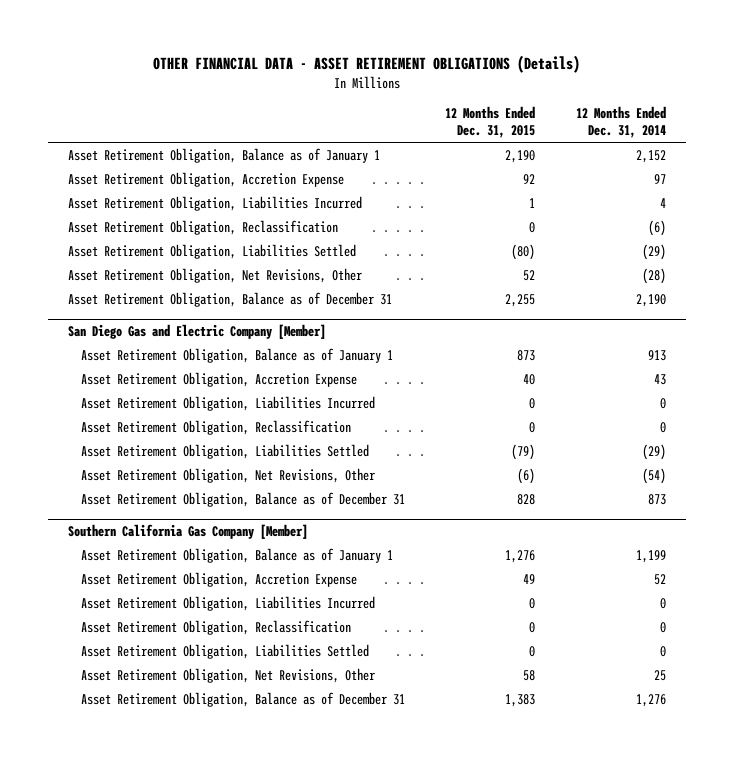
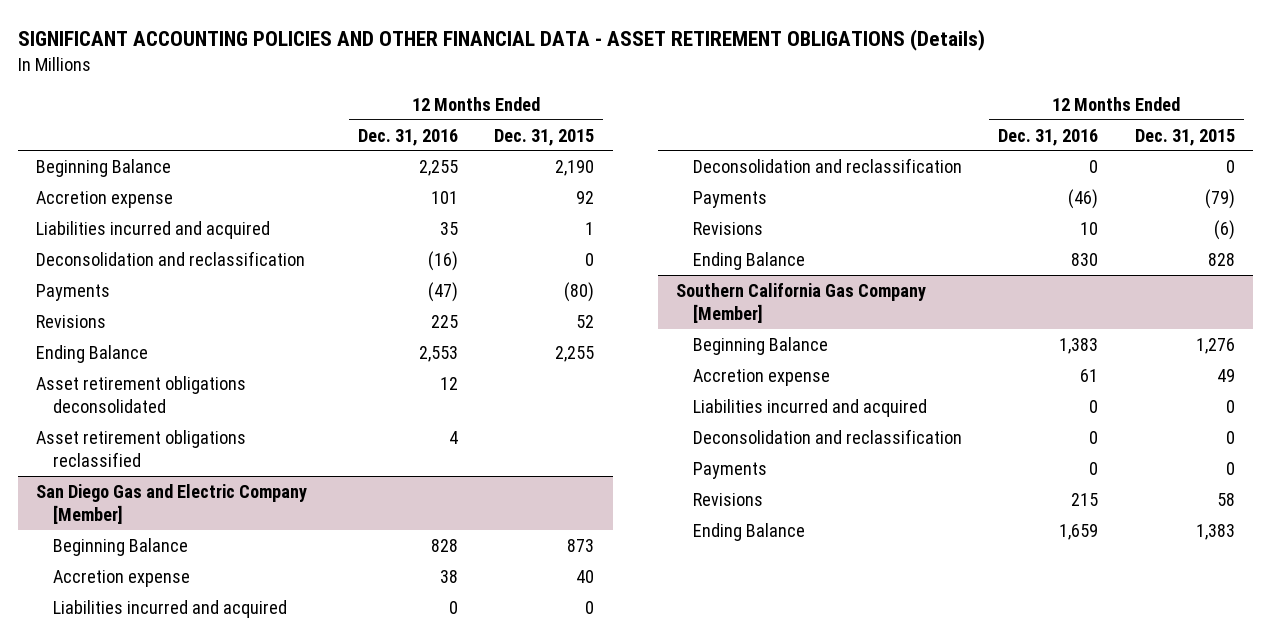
[152,55,580,74] OTHER FINANCIAL DATA - ASSET RETIREMENT OBLIGATIONS (Details) -> [17,29,985,52] SIGNIFICANT ACCOUNTING POLICIES AND OTHER FINANCIAL DATA - ASSET RETIREMENT OBLIGATIONS (Details)
[575,106,666,139] 12 Months Ended Dec. 31, 2014 -> none
none -> [357,128,458,146] Dec. 31, 2016
[67,147,380,163] Asset Retirement Obligation, Balance as of January 1 -> [36,158,172,177] Beginning Balance
[67,171,344,187] Asset Retirement Obligation, Accretion Expense -> [36,190,174,208] Accretion expense
[67,195,362,211] Asset Retirement Obligation, Liabilities Incurred -> [36,220,271,239] Liabilities incurred and acquired
[67,219,338,235] Asset Retirement Obligation, Reclassification -> [36,250,306,266] Deconsolidation and reclassification
[67,243,356,259] Asset Retirement Obligation, Liabilities Settled -> [36,283,111,301] Payments
[67,267,362,283] Asset Retirement Obligation, Net Revisions, Other -> [36,314,107,328] Revisions
[67,291,392,307] Asset Retirement Obligation, Balance as of December 31 -> [36,344,149,363] Ending Balance
none -> [36,375,247,414] Asset retirement obligations deconsolidated
none -> [36,429,247,468] Asset retirement obligations reclassified
[81,347,394,363] Asset Retirement Obligation, Balance as of January 1 -> [52,537,188,556] Beginning Balance
[81,371,358,387] Asset Retirement Obligation, Accretion Expense -> [52,569,190,587] Accretion expense
[81,395,376,411] Asset Retirement Obligation, Liabilities Incurred -> [52,599,287,618] Liabilities incurred and acquired
[81,419,352,435] Asset Retirement Obligation, Reclassification -> [692,157,962,173] Deconsolidation and reclassification
[81,443,370,459] Asset Retirement Obligation, Liabilities Settled -> [692,190,767,208] Payments
[81,467,376,483] Asset Retirement Obligation, Net Revisions, Other -> [692,221,763,235] Revisions
[81,491,406,507] Asset Retirement Obligation, Balance as of December 31 -> [692,251,805,270] Ending Balance
[81,547,394,563] Asset Retirement Obligation, Balance as of January 1 -> [692,336,828,355] Beginning Balance
[81,571,358,587] Asset Retirement Obligation, Accretion Expense -> [692,368,830,386] Accretion expense
[81,595,376,611] Asset Retirement Obligation, Liabilities Incurred -> [692,398,927,417] Liabilities incurred and acquired
[81,619,352,635] Asset Retirement Obligation, Reclassification -> [692,428,962,444] Deconsolidation and reclassification
[81,643,370,659] Asset Retirement Obligation, Liabilities Settled -> [692,461,767,479] Payments
[81,667,376,683] Asset Retirement Obligation, Net Revisions, Other -> [692,492,763,506] Revisions
[81,691,406,707] Asset Retirement Obligation, Balance as of December 31 -> [692,522,805,541] Ending Balance

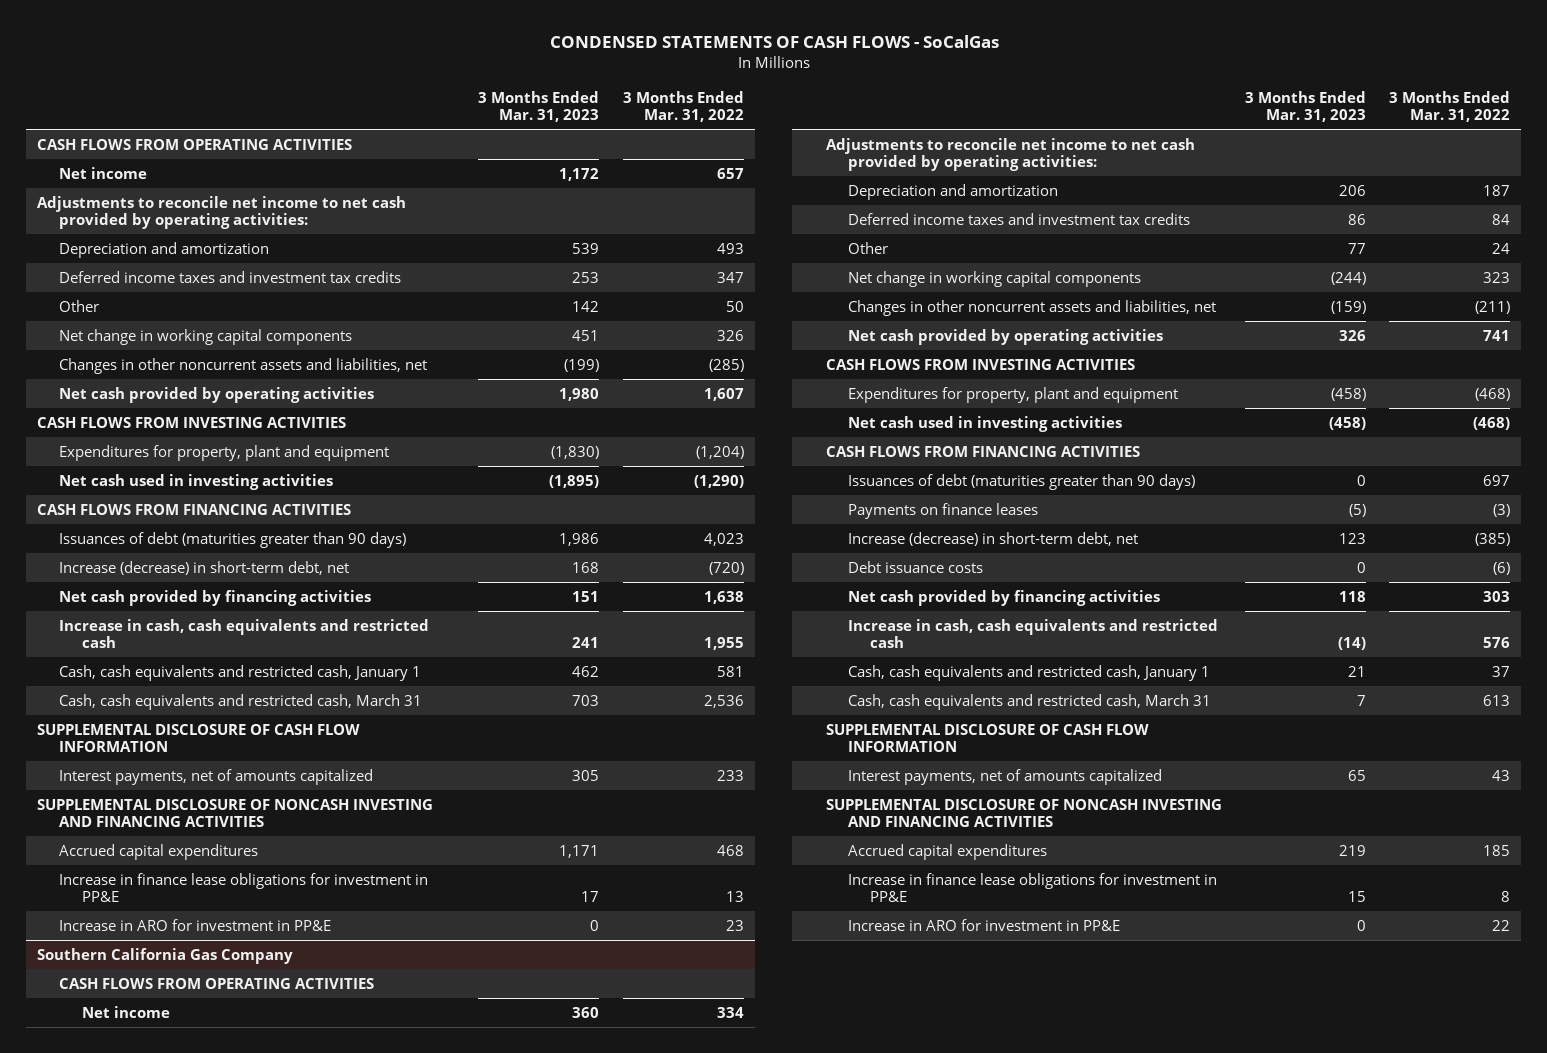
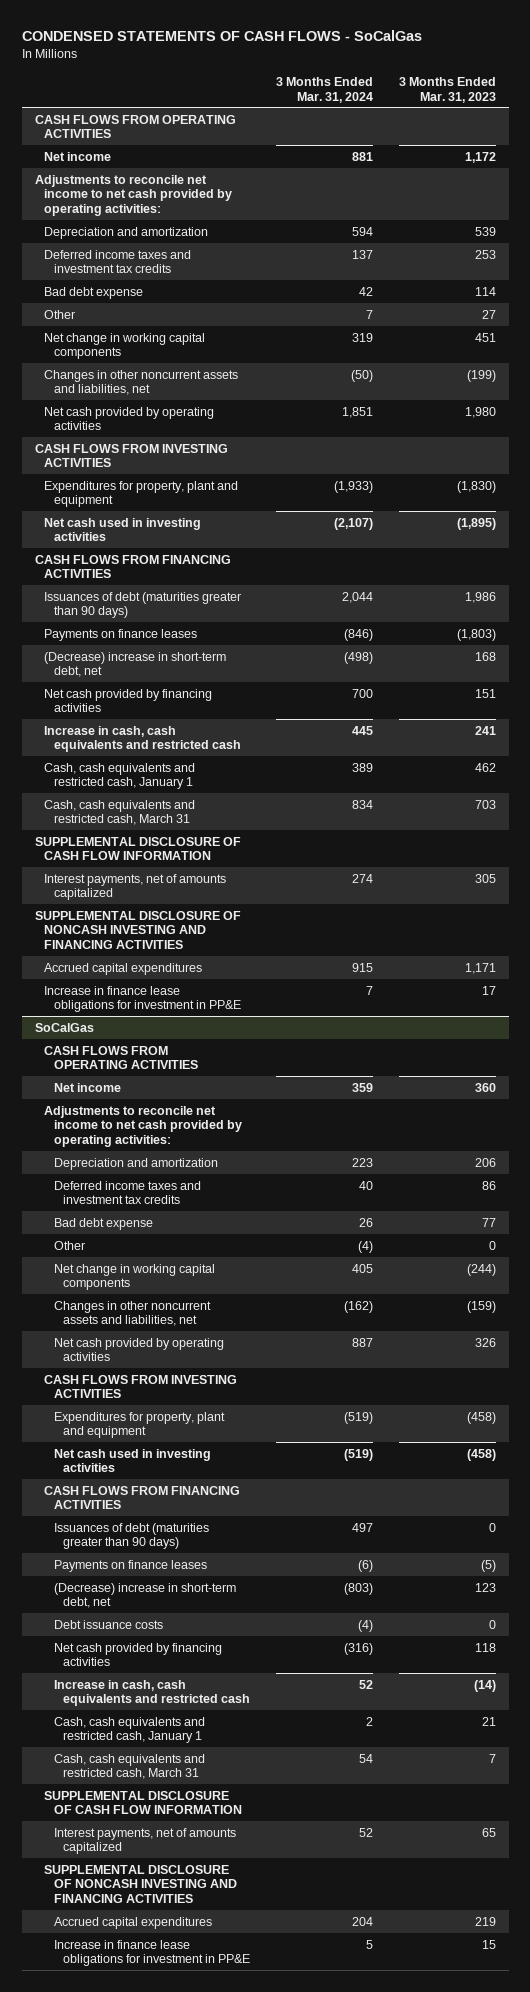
[622,90,744,123] 3 Months Ended Mar. 31, 2022 -> none
none -> [276,76,374,103] 3 Months Ended Mar. 31, 2024
none -> [44,286,144,299] Bad debt expense
[572,300,600,312] 142 -> [481,309,496,319] 27
none -> [44,628,198,641] Payments on finance leases
[59,560,350,575] Increase (decrease) in short-term debt, net -> [44,651,227,678] (Decrease) increase in short-term debt, net
[59,918,332,931] Increase in ARO for investment in PP&E -> none
[37,947,294,964] Southern California Gas Company -> [34,1022,94,1032] SoCalGas
none -> [53,1217,153,1230] Bad debt expense
[1347,242,1366,254] 77 -> [488,1240,496,1250] 0
[847,531,1138,546] Increase (decrease) in short-term debt, net -> [53,1582,236,1609] (Decrease) increase in short-term debt, net
[847,918,1120,931] Increase in ARO for investment in PP&E -> none

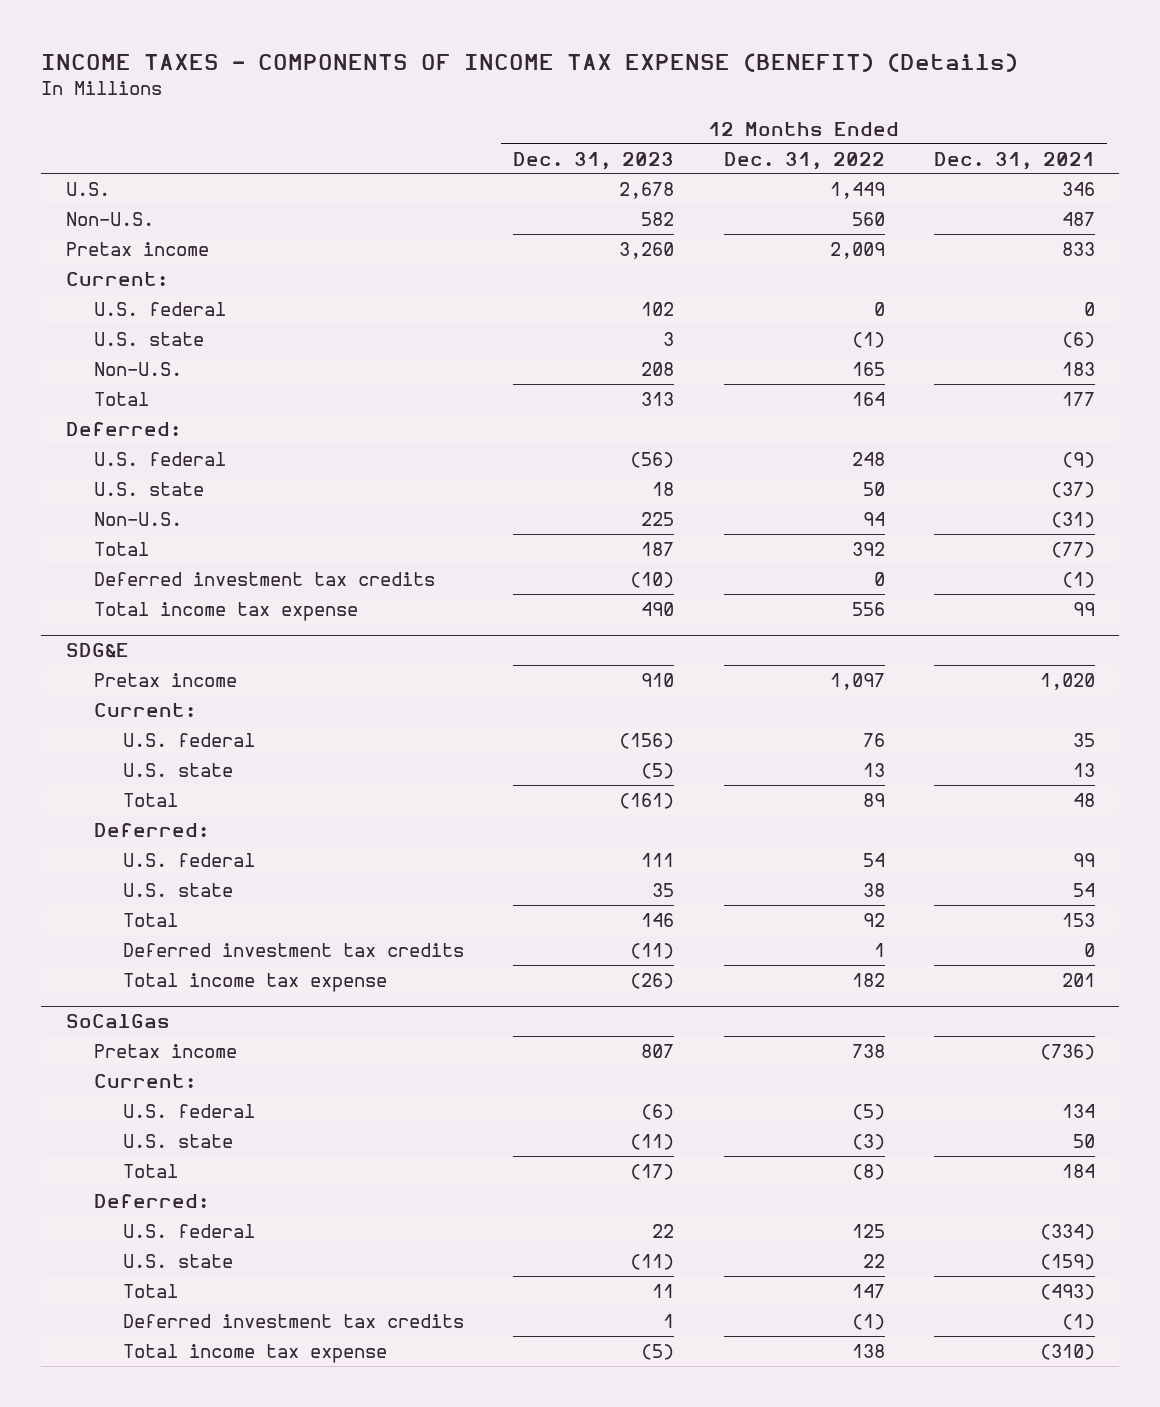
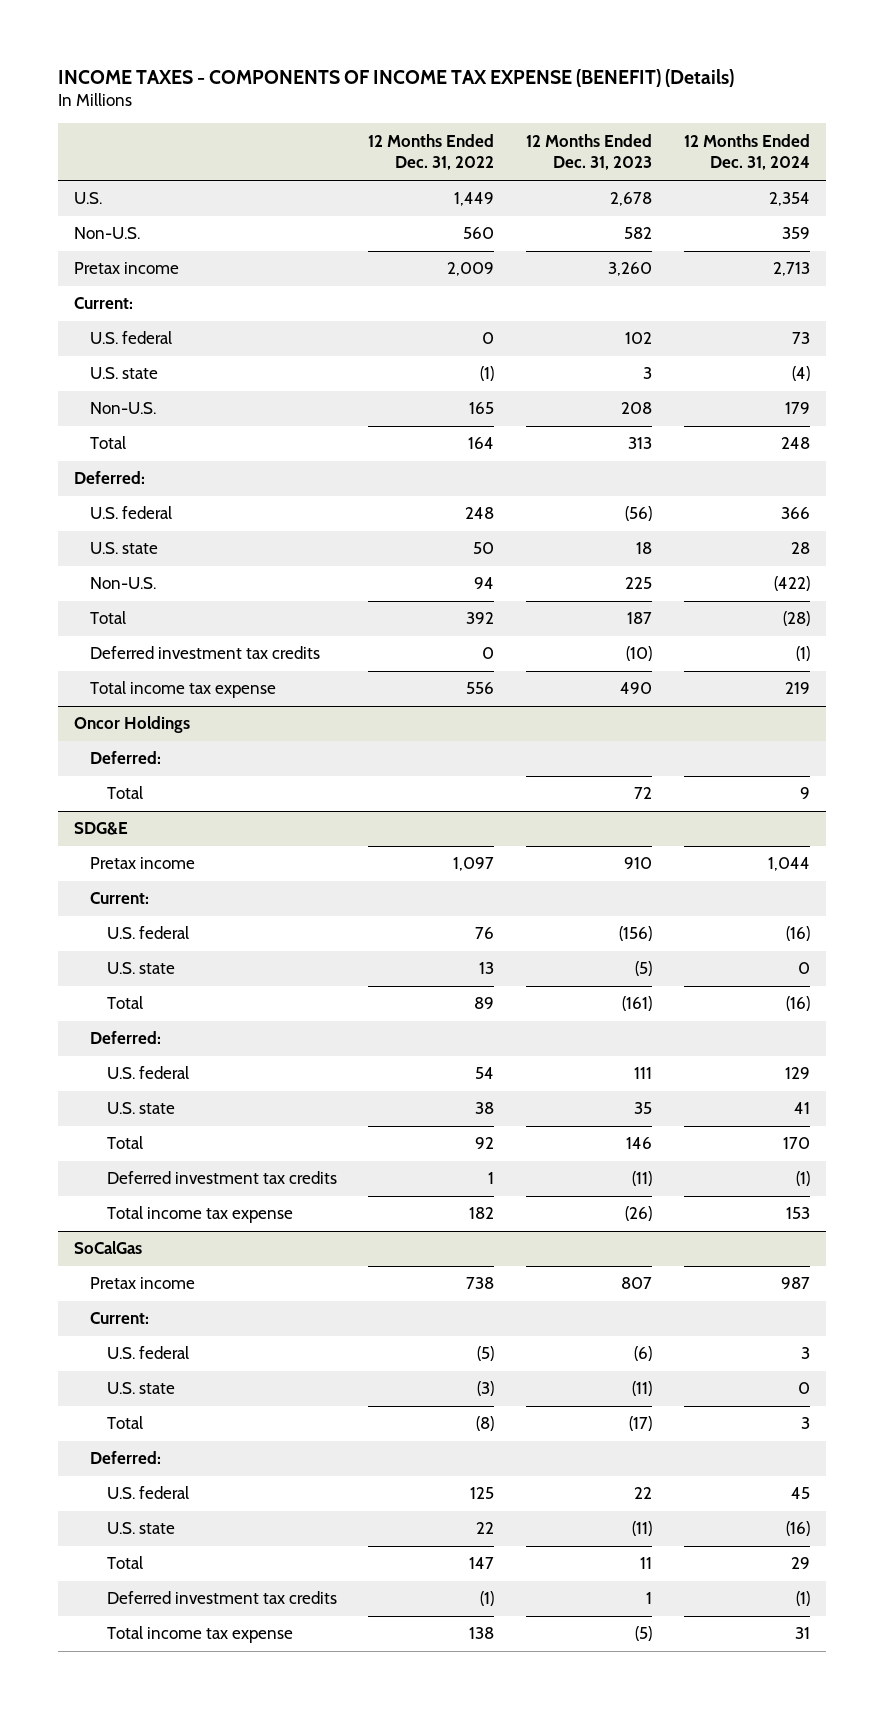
[933,151,1095,170] Dec. 31, 2021 -> none
none -> [683,133,810,171] 12 Months Ended Dec. 31, 2024
none -> [73,716,190,734] Oncor Holdings
none -> [90,751,162,765] Deferred:
none -> [106,786,143,800] Total

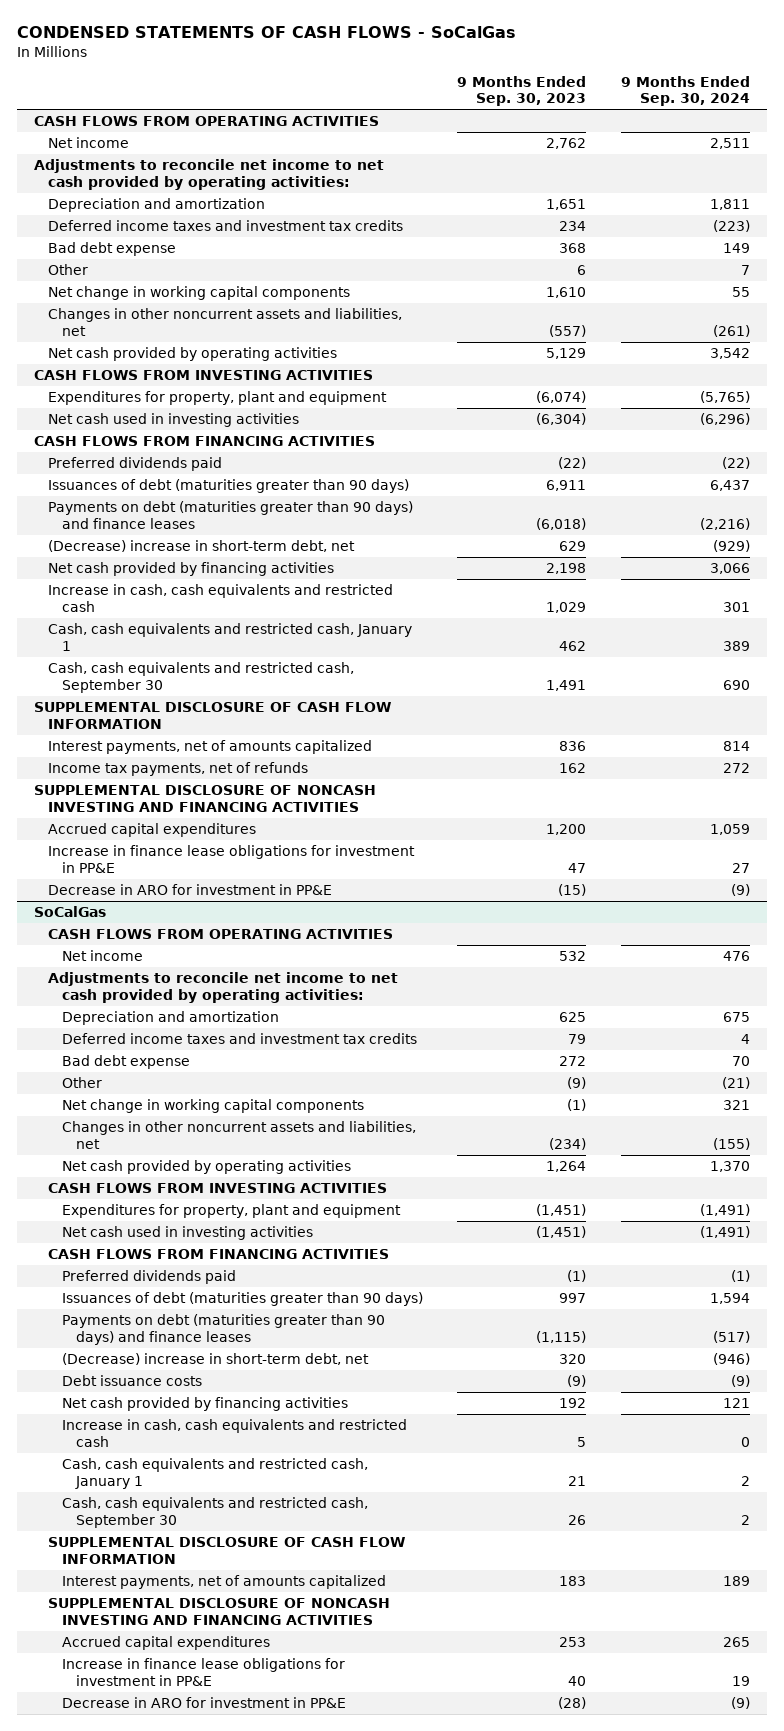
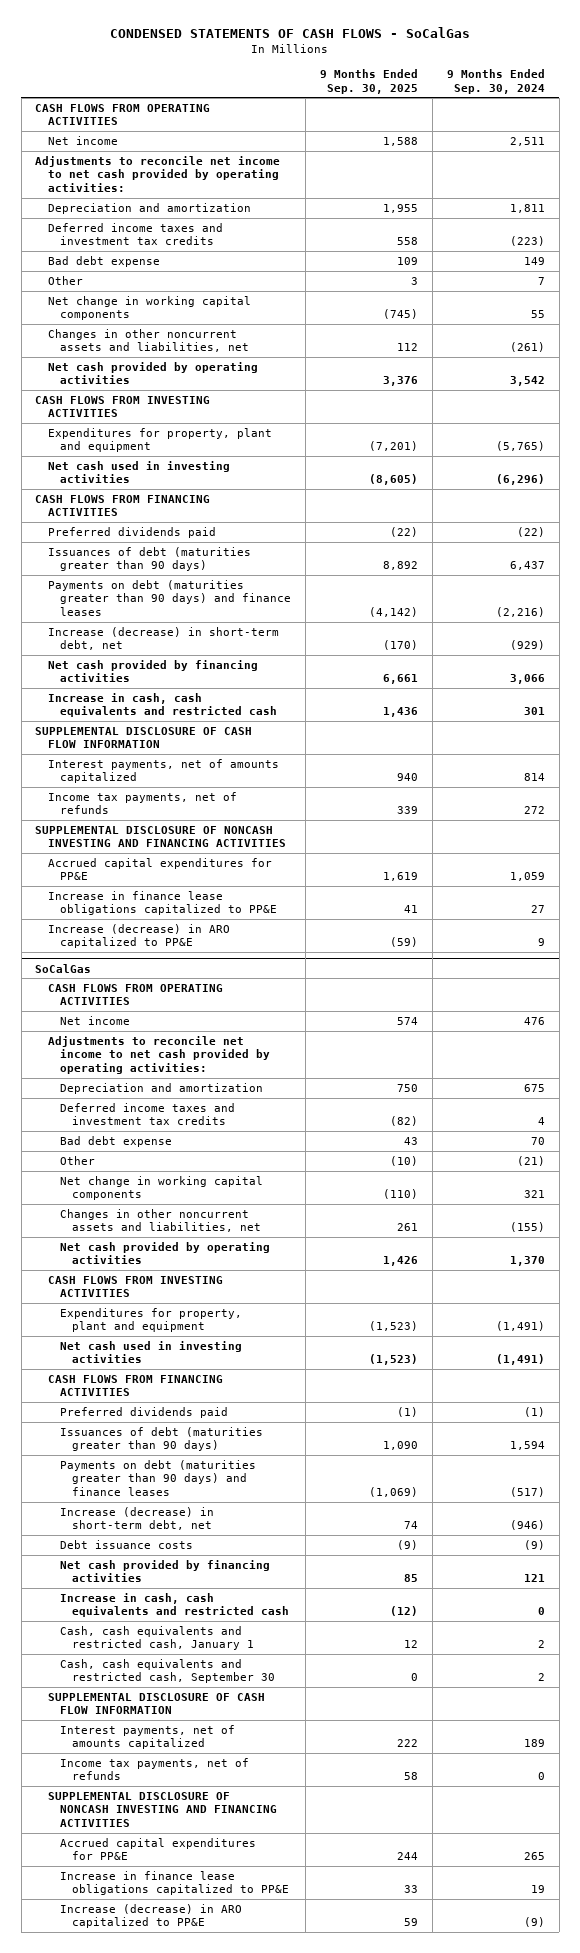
[457,75,587,107] 9 Months Ended Sep. 30, 2023 -> none
none -> [319,69,418,94] 9 Months Ended Sep. 30, 2025
[47,539,355,552] (Decrease) increase in short-term debt, net -> [47,626,279,651] Increase (decrease) in short-term debt, net
[47,622,412,651] Cash, cash equivalents and restricted cash, January 1 -> none
[47,661,354,693] Cash, cash equivalents and restricted cash, September 30 -> none
[47,822,256,837] Accrued capital expenditures -> [47,857,272,881] Accrued capital expenditures for PP&E
[47,844,415,873] Increase in finance lease obligations for investment in PP&E -> [47,890,278,916] Increase in finance lease obligations capitalized to PP&E
[47,883,332,895] Decrease in ARO for investment in PP&E -> [47,923,230,949] Increase (decrease) in ARO capitalized to PP&E
[730,883,750,896] (9) -> [537,938,545,947] 9
[61,1352,369,1365] (Decrease) increase in short-term debt, net -> [60,1506,215,1531] Increase (decrease) in short-term debt, net
none -> [60,1757,250,1781] Income tax payments, net of refunds
[61,1635,270,1650] Accrued capital expenditures -> [60,1837,257,1861] Accrued capital expenditures for PP&E
[61,1657,345,1686] Increase in finance lease obligations for investment in PP&E -> [60,1870,290,1896] Increase in finance lease obligations capitalized to PP&E
[61,1696,346,1708] Decrease in ARO for investment in PP&E -> [60,1903,243,1929] Increase (decrease) in ARO capitalized to PP&E

